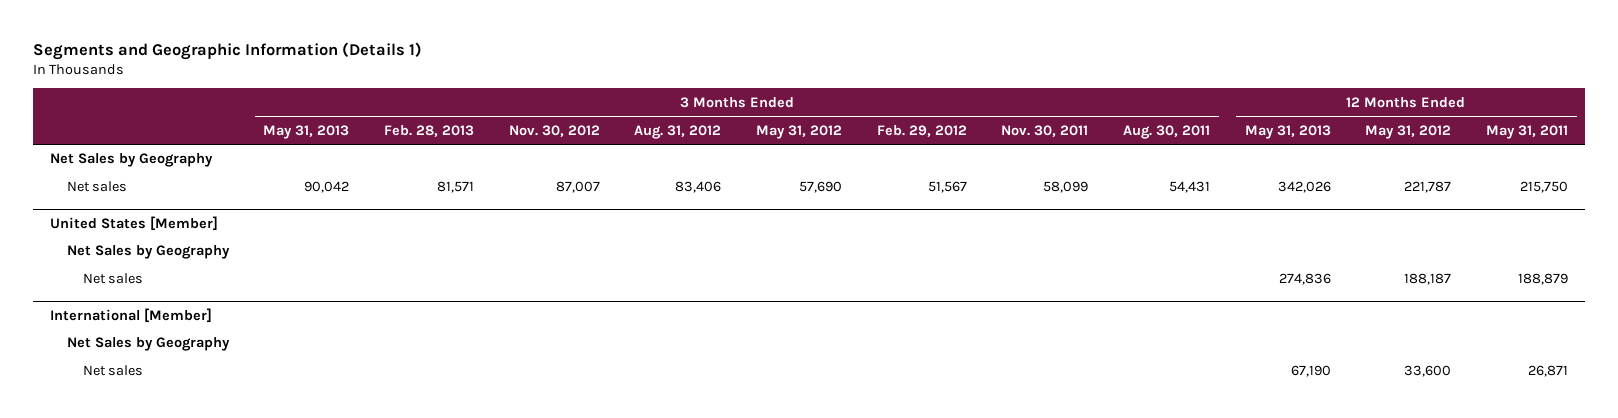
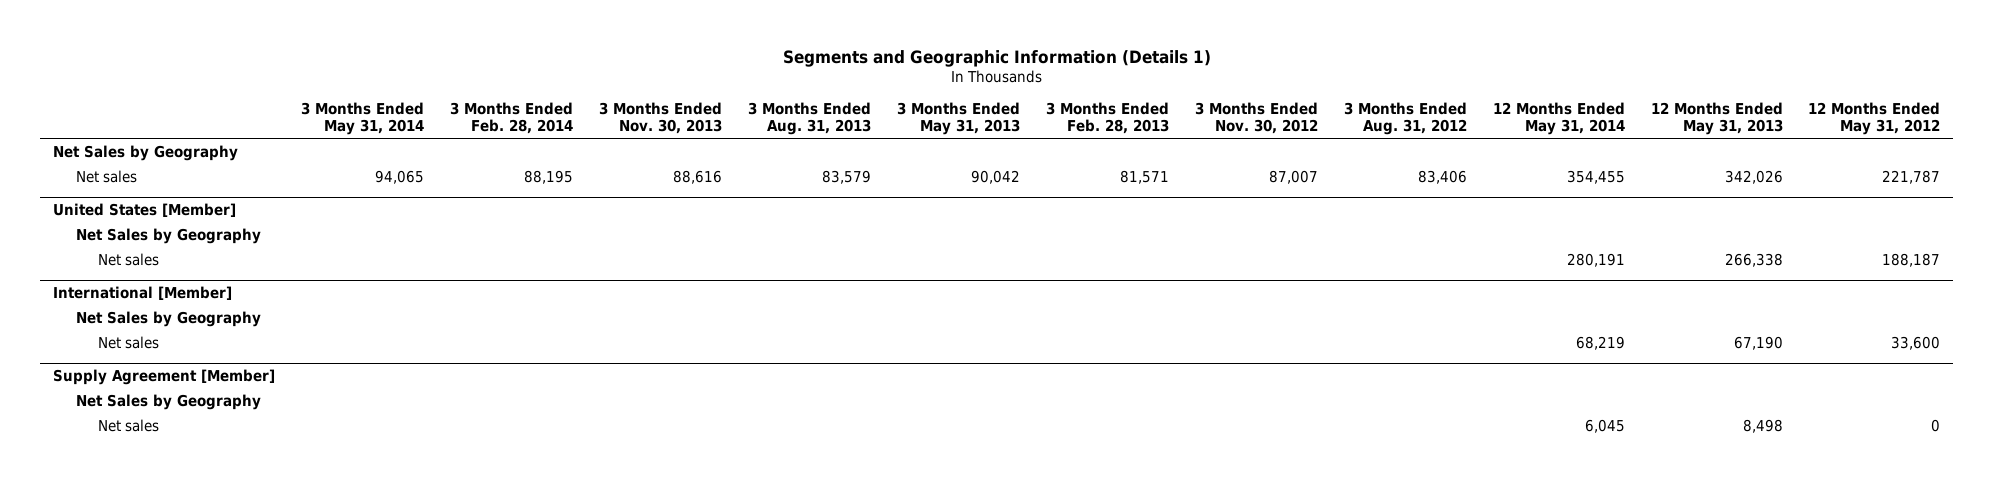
[755,124,842,139] May 31, 2012 -> none
[876,124,967,137] Feb. 29, 2012 -> none
[1001,124,1089,137] Nov. 30, 2011 -> none
[1122,124,1210,139] Aug. 30, 2011 -> none
[1485,124,1568,139] May 31, 2011 -> none
none -> [301,102,425,135] 3 Months Ended May 31, 2014
none -> [450,102,574,134] 3 Months Ended Feb. 28, 2014
none -> [598,102,722,134] 3 Months Ended Nov. 30, 2013
none -> [747,102,871,135] 3 Months Ended Aug. 31, 2013
none -> [1492,102,1625,135] 12 Months Ended May 31, 2014
[1278,273,1331,286] 274,836 -> [1724,252,1783,267] 266,338
none -> [53,369,276,386] Supply Agreement [Member]
none -> [75,393,261,410] Net Sales by Geography
none -> [97,418,159,432] Net sales

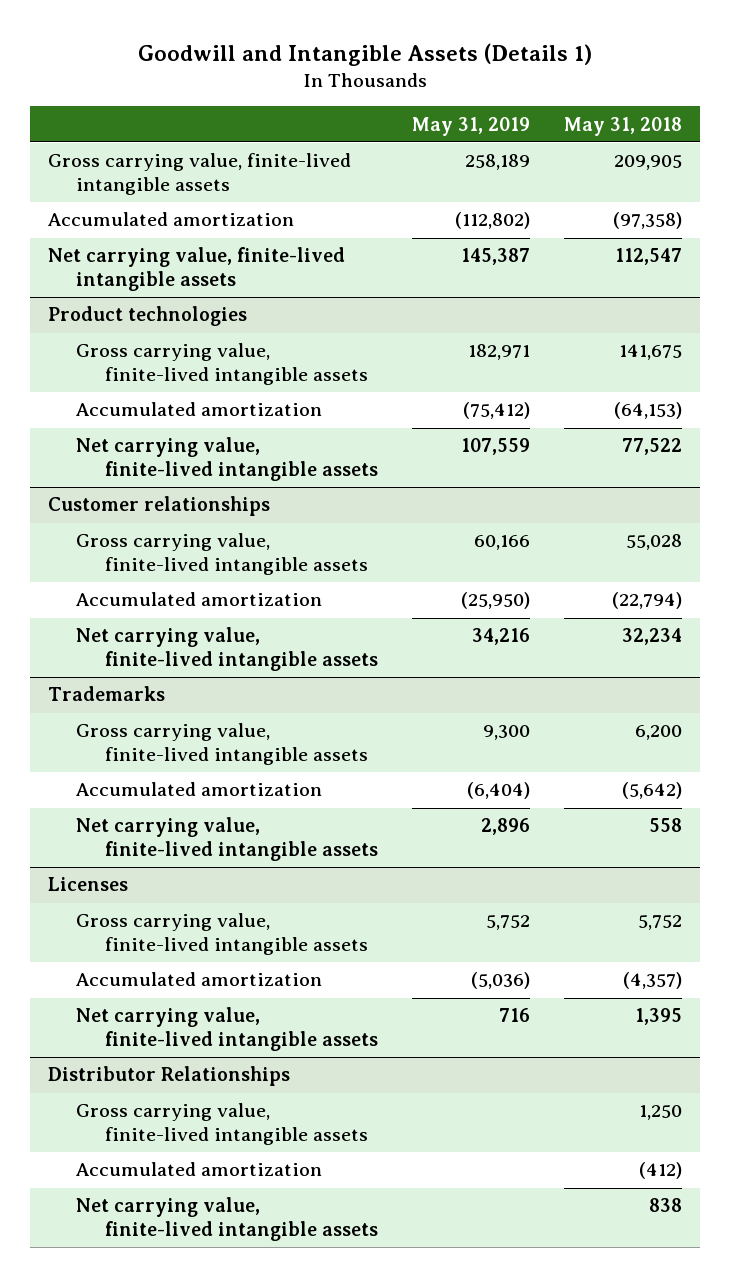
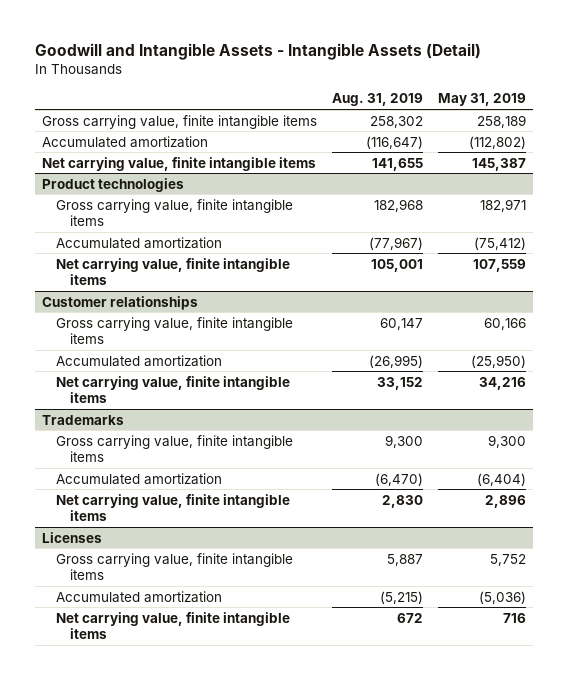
[137,42,592,66] Goodwill and Intangible Assets (Details 1) -> [34,42,481,60] Goodwill and Intangible Assets - Intangible Assets (Detail)
[564,116,683,136] May 31, 2018 -> none
none -> [331,93,423,107] Aug. 31, 2019
[47,153,351,196] Gross carrying value, finite-lived intangible assets -> [42,114,318,129] Gross carrying value, finite intangible items
[47,247,345,292] Net carrying value, finite-lived intangible assets -> [42,156,317,171] Net carrying value, finite intangible items
[76,343,368,386] Gross carrying value, finite-lived intangible assets -> [55,198,293,227] Gross carrying value, finite intangible items
[76,437,378,482] Net carrying value, finite-lived intangible assets -> [55,257,290,286] Net carrying value, finite intangible items
[76,533,368,576] Gross carrying value, finite-lived intangible assets -> [55,316,293,345] Gross carrying value, finite intangible items
[76,627,378,672] Net carrying value, finite-lived intangible assets -> [55,375,290,404] Net carrying value, finite intangible items
[76,723,368,766] Gross carrying value, finite-lived intangible assets -> [55,434,293,463] Gross carrying value, finite intangible items
[76,817,378,862] Net carrying value, finite-lived intangible assets -> [55,493,290,522] Net carrying value, finite intangible items
[76,913,368,956] Gross carrying value, finite-lived intangible assets -> [55,552,293,581] Gross carrying value, finite intangible items
[47,1066,290,1087] Distributor Relationships -> none
[76,1103,368,1146] Gross carrying value, finite-lived intangible assets -> none
[76,1162,323,1177] Accumulated amortization -> none
[76,1197,378,1242] Net carrying value, finite-lived intangible assets -> none
[76,1007,378,1052] Net carrying value, finite-lived intangible assets -> [55,611,290,640] Net carrying value, finite intangible items

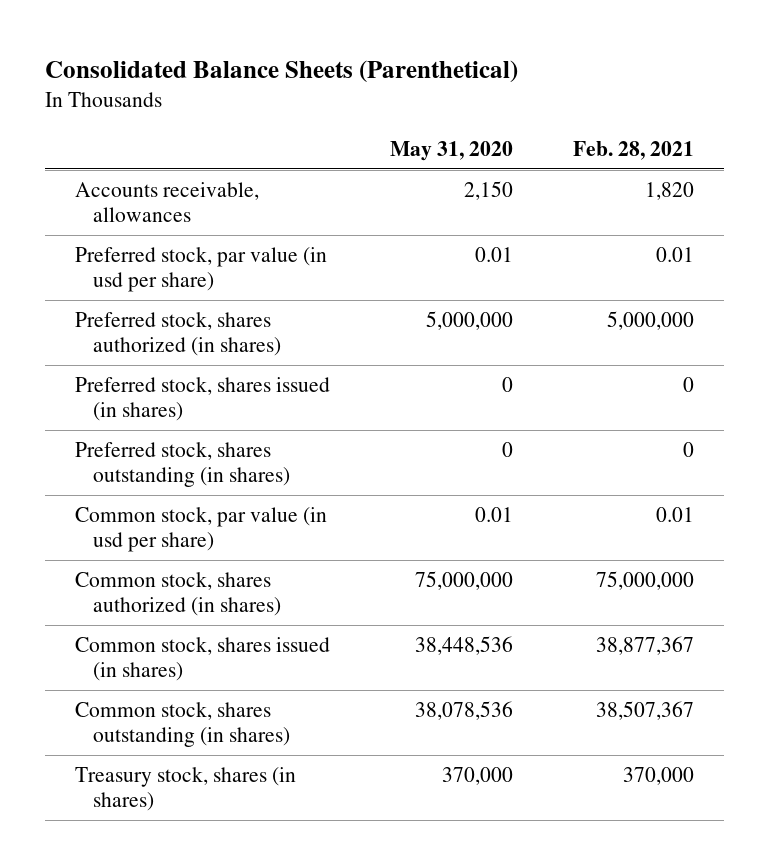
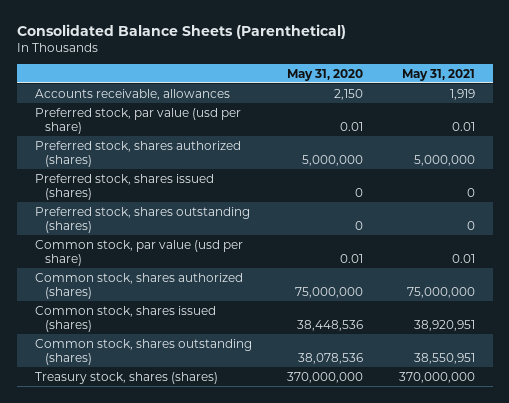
[573,141,695,161] Feb. 28, 2021 -> none
none -> [401,68,475,81] May 31, 2021
[74,246,327,293] Preferred stock, par value (in usd per share) -> [34,107,241,135] Preferred stock, par value (usd per share)
[74,311,282,357] Preferred stock, shares authorized (in shares) -> [34,140,241,168] Preferred stock, shares authorized (shares)
[74,376,330,422] Preferred stock, shares issued (in shares) -> [34,173,214,201] Preferred stock, shares issued (shares)
[74,441,291,488] Preferred stock, shares outstanding (in shares) -> [34,206,250,234] Preferred stock, shares outstanding (shares)
[74,506,327,553] Common stock, par value (in usd per share) -> [34,239,243,267] Common stock, par value (usd per share)
[74,571,282,617] Common stock, shares authorized (in shares) -> [34,272,243,300] Common stock, shares authorized (shares)
[74,636,330,682] Common stock, shares issued (in shares) -> [34,305,216,333] Common stock, shares issued (shares)
[74,701,291,748] Common stock, shares outstanding (in shares) -> [34,338,252,366] Common stock, shares outstanding (shares)
[74,766,296,812] Treasury stock, shares (in shares) -> [34,371,218,384] Treasury stock, shares (shares)
[442,766,514,785] 370,000 -> [287,371,364,383] 370,000,000

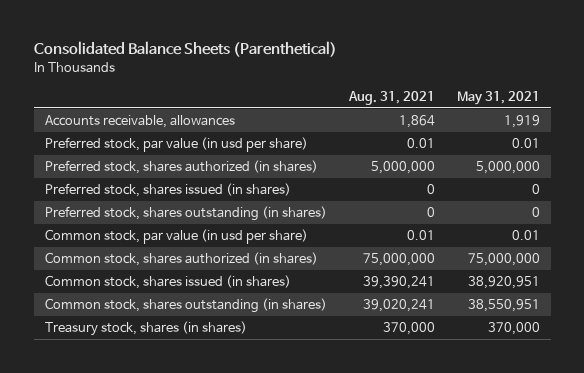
[287,68,364,81] May 31, 2020 -> none
none -> [347,91,435,106] Aug. 31, 2021
[34,107,241,135] Preferred stock, par value (usd per share) -> [44,137,308,153] Preferred stock, par value (in usd per share)
[34,140,241,168] Preferred stock, shares authorized (shares) -> [44,160,318,175] Preferred stock, shares authorized (in shares)
[34,173,214,201] Preferred stock, shares issued (shares) -> [44,183,291,198] Preferred stock, shares issued (in shares)
[34,206,250,234] Preferred stock, shares outstanding (shares) -> [44,206,327,222] Preferred stock, shares outstanding (in shares)
[34,239,243,267] Common stock, par value (usd per share) -> [44,229,308,245] Common stock, par value (in usd per share)
[34,272,243,300] Common stock, shares authorized (shares) -> [44,252,318,267] Common stock, shares authorized (in shares)
[34,305,216,333] Common stock, shares issued (shares) -> [44,275,291,290] Common stock, shares issued (in shares)
[34,338,252,366] Common stock, shares outstanding (shares) -> [44,298,327,314] Common stock, shares outstanding (in shares)
[34,371,218,384] Treasury stock, shares (shares) -> [44,321,247,337] Treasury stock, shares (in shares)
[398,371,475,383] 370,000,000 -> [487,322,540,336] 370,000

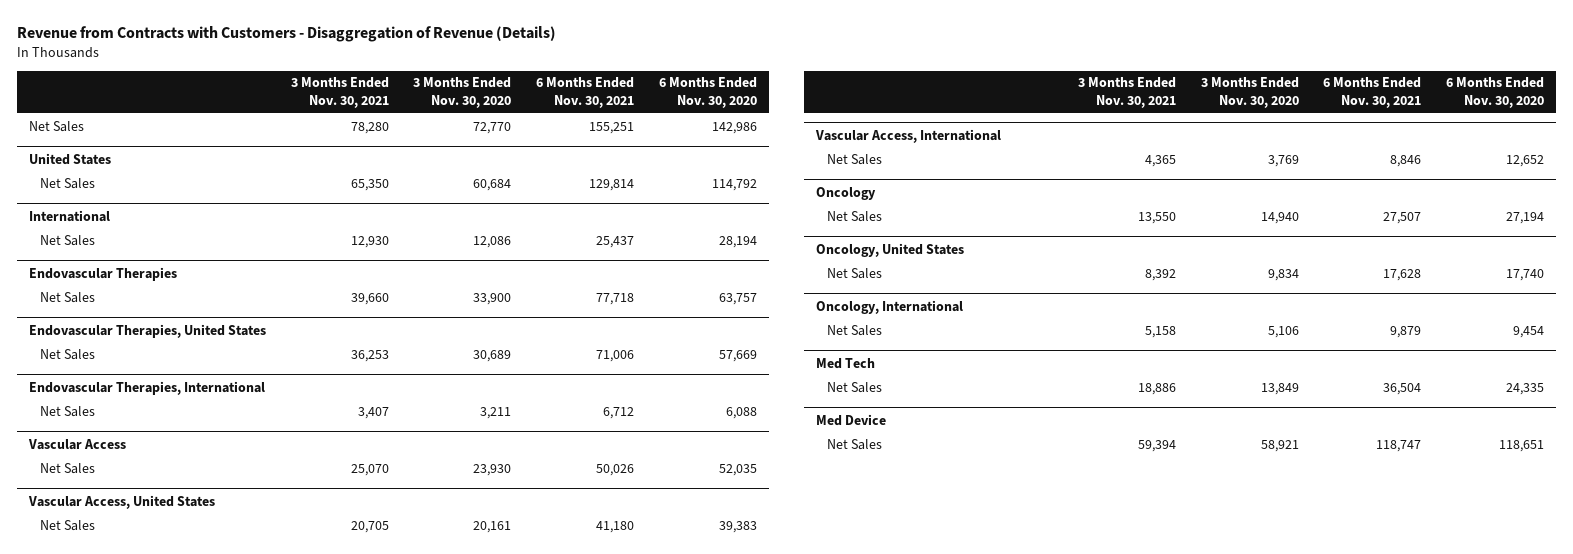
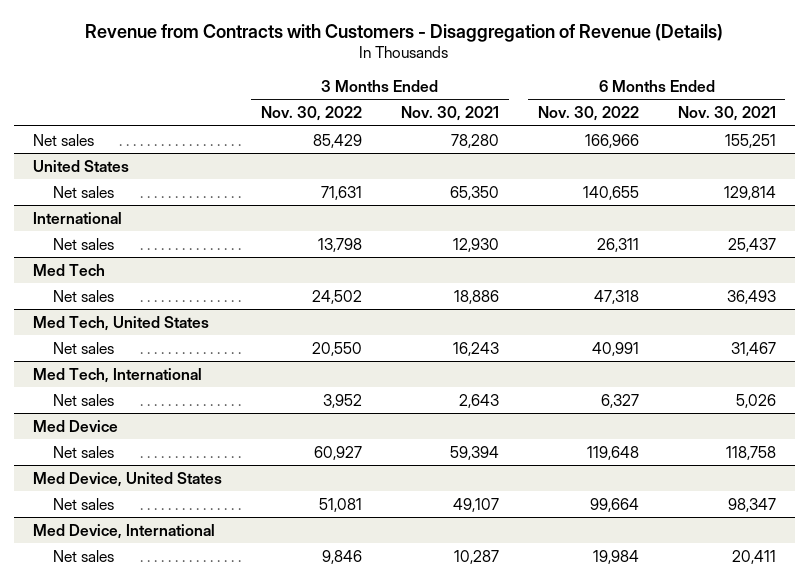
[413,77,512,109] 3 Months Ended Nov. 30, 2020 -> none
[658,77,757,109] 6 Months Ended Nov. 30, 2020 -> none
none -> [260,106,362,122] Nov. 30, 2022
none -> [537,106,639,122] Nov. 30, 2022
[28,120,84,132] Net Sales -> [32,133,94,146] Net sales
[40,177,96,189] Net Sales -> [52,185,114,198] Net sales
[28,266,177,281] Endovascular Therapies -> none
[40,291,96,303] Net Sales -> none
[28,323,266,338] Endovascular Therapies, United States -> none
[40,348,96,360] Net Sales -> none
[28,380,265,395] Endovascular Therapies, International -> none
[40,405,96,417] Net Sales -> none
[27,438,126,450] Vascular Access -> none
[40,462,96,474] Net Sales -> none
[27,494,215,509] Vascular Access, United States -> none
[40,519,96,531] Net Sales -> none
[815,128,1002,143] Vascular Access, International -> none
[827,153,883,165] Net Sales -> none
[816,186,877,200] Oncology -> none
[827,210,883,222] Net Sales -> none
[816,242,965,257] Oncology, United States -> none
[827,267,883,279] Net Sales -> none
[816,299,964,314] Oncology, International -> none
[827,324,883,336] Net Sales -> none
[40,234,96,246] Net Sales -> [52,237,114,250] Net sales
[827,381,883,393] Net Sales -> [52,289,114,302] Net sales
[1383,382,1422,395] 36,504 -> [726,289,776,304] 36,493
none -> [32,315,209,331] Med Tech, United States
none -> [52,341,114,354] Net sales
none -> [32,367,202,383] Med Tech, International
none -> [52,393,114,406] Net sales
[827,438,883,450] Net Sales -> [52,445,114,458] Net sales
[1376,439,1422,452] 118,747 -> [725,445,776,460] 118,758
none -> [32,471,222,487] Med Device, United States
none -> [52,497,114,510] Net sales
none -> [32,523,215,539] Med Device, International
none -> [52,549,114,562] Net sales

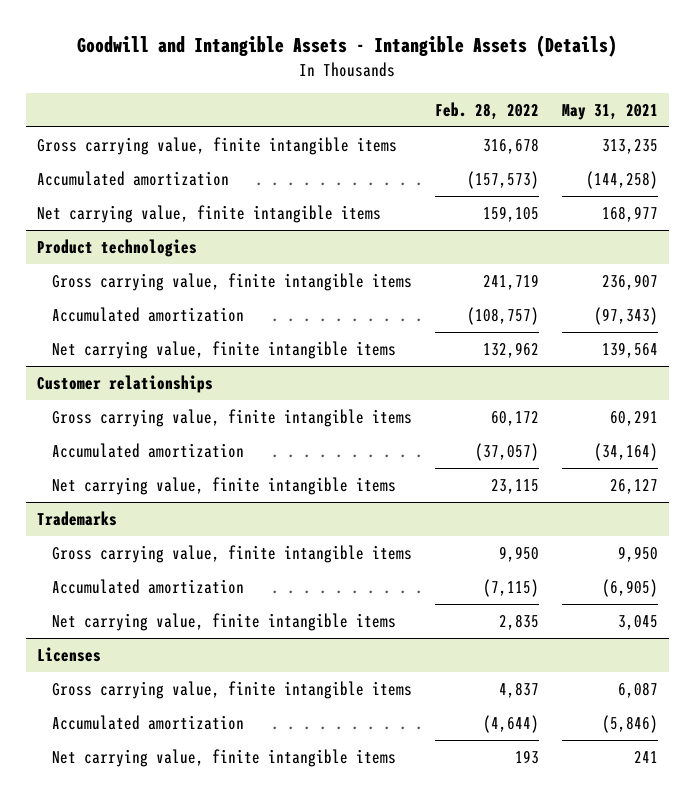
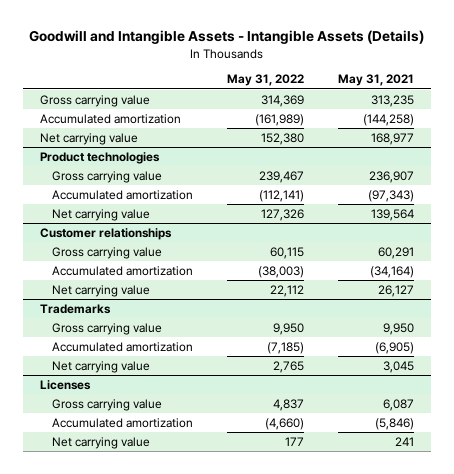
[434,101,539,120] Feb. 28, 2022 -> none
none -> [227,74,305,87] May 31, 2022
[37,136,398,155] Gross carrying value, finite intangible items -> [39,94,150,107] Gross carrying value
[37,204,382,223] Net carrying value, finite intangible items -> [39,132,138,145] Net carrying value
[52,272,413,291] Gross carrying value, finite intangible items -> [52,170,163,183] Gross carrying value
[52,340,397,359] Net carrying value, finite intangible items -> [52,208,151,221] Net carrying value
[52,408,413,427] Gross carrying value, finite intangible items -> [52,246,163,259] Gross carrying value
[52,476,397,495] Net carrying value, finite intangible items -> [52,284,151,297] Net carrying value
[52,544,413,563] Gross carrying value, finite intangible items -> [52,322,163,335] Gross carrying value
[52,612,397,631] Net carrying value, finite intangible items -> [52,360,151,373] Net carrying value
[52,680,413,699] Gross carrying value, finite intangible items -> [52,398,163,411] Gross carrying value
[52,748,397,767] Net carrying value, finite intangible items -> [52,436,151,449] Net carrying value

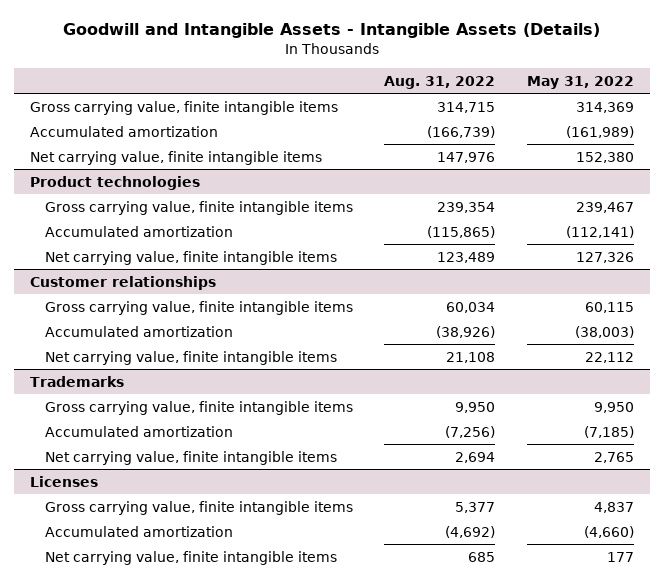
[338,74,415,87] May 31, 2021 -> none
none -> [384,75,496,89] Aug. 31, 2022
[39,94,150,107] Gross carrying value -> [29,100,338,115] Gross carrying value, finite intangible items
[39,132,138,145] Net carrying value -> [29,150,322,165] Net carrying value, finite intangible items
[52,170,163,183] Gross carrying value -> [44,200,353,215] Gross carrying value, finite intangible items
[52,208,151,221] Net carrying value -> [44,250,337,265] Net carrying value, finite intangible items
[52,246,163,259] Gross carrying value -> [44,300,353,315] Gross carrying value, finite intangible items
[52,284,151,297] Net carrying value -> [44,350,337,365] Net carrying value, finite intangible items
[52,322,163,335] Gross carrying value -> [44,400,353,415] Gross carrying value, finite intangible items
[52,360,151,373] Net carrying value -> [44,450,337,465] Net carrying value, finite intangible items
[52,398,163,411] Gross carrying value -> [44,500,353,515] Gross carrying value, finite intangible items
[52,436,151,449] Net carrying value -> [44,550,337,565] Net carrying value, finite intangible items

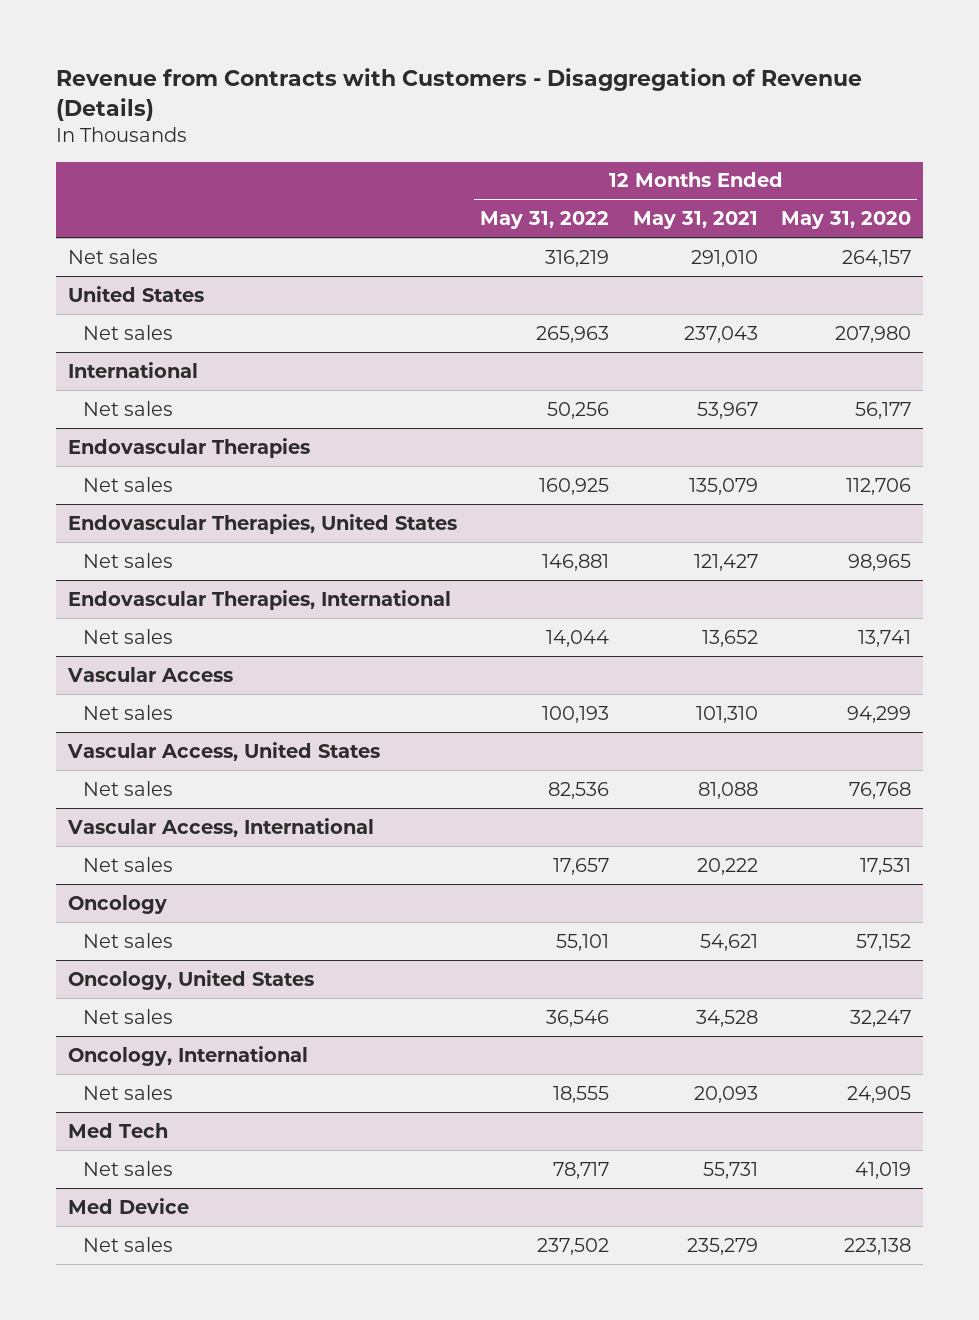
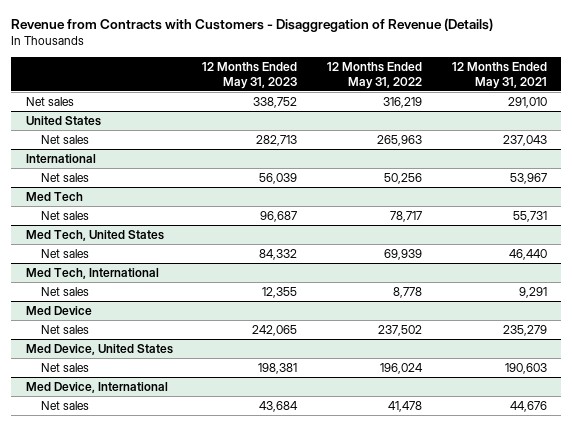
[780,211,911,230] May 31, 2020 -> none
none -> [202,62,298,89] 12 Months Ended May 31, 2023
[67,437,310,458] Endovascular Therapies -> none
[82,476,173,492] Net sales -> none
[67,513,457,534] Endovascular Therapies, United States -> none
[82,552,173,568] Net sales -> none
[67,589,451,610] Endovascular Therapies, International -> none
[82,628,173,644] Net sales -> none
[66,666,233,682] Vascular Access -> none
[82,704,173,720] Net sales -> none
[66,741,380,761] Vascular Access, United States -> none
[82,780,173,796] Net sales -> none
[66,817,374,837] Vascular Access, International -> none
[82,856,173,872] Net sales -> none
[67,894,167,914] Oncology -> none
[82,932,173,948] Net sales -> none
[67,969,314,990] Oncology, United States -> none
[82,1008,173,1024] Net sales -> none
[67,1045,308,1066] Oncology, International -> none
[82,1084,173,1100] Net sales -> none
none -> [25,230,164,242] Med Tech, United States
none -> [40,249,89,259] Net sales
none -> [25,268,159,280] Med Tech, International
none -> [40,287,89,297] Net sales
none -> [25,344,173,356] Med Device, United States
none -> [40,363,89,373] Net sales
none -> [25,382,168,394] Med Device, International
none -> [40,401,89,411] Net sales

